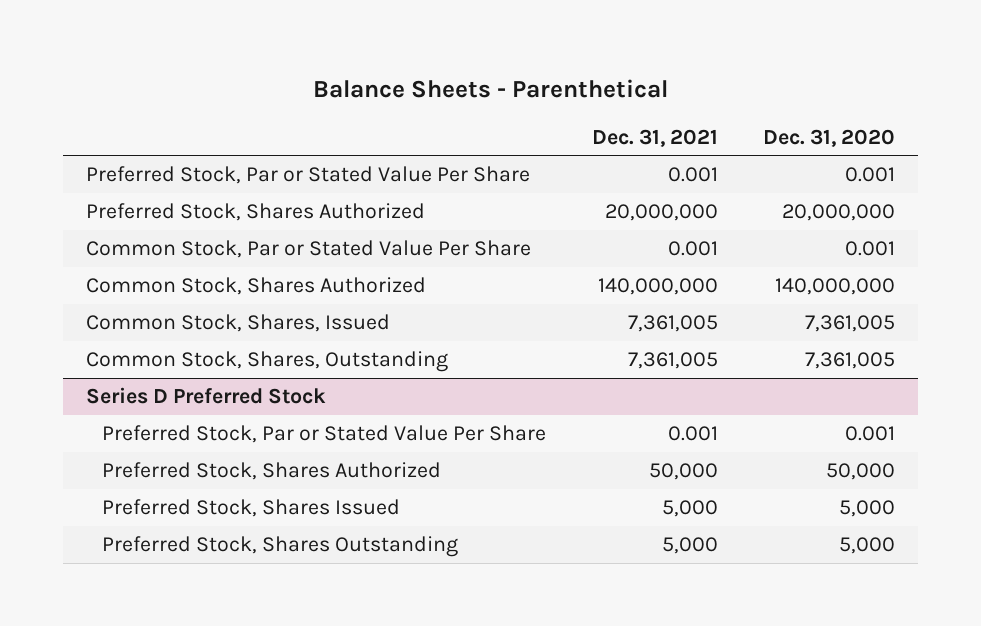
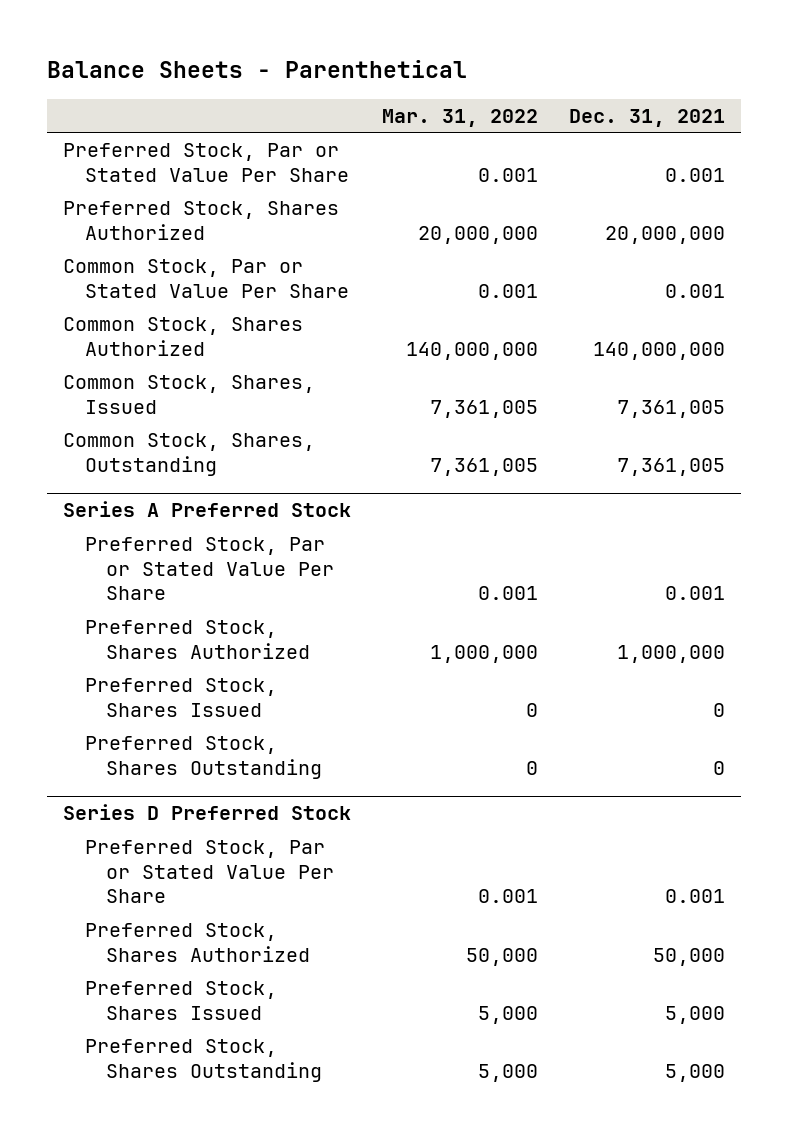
[763,128,896,147] Dec. 31, 2020 -> none
none -> [381,108,538,127] Mar. 31, 2022
none -> [62,501,351,518] Series A Preferred Stock
none -> [84,537,335,601] Preferred Stock, Par or Stated Value Per Share
none -> [84,620,311,659] Preferred Stock, Shares Authorized
none -> [84,678,277,717] Preferred Stock, Shares Issued
none -> [84,736,323,779] Preferred Stock, Shares Outstanding

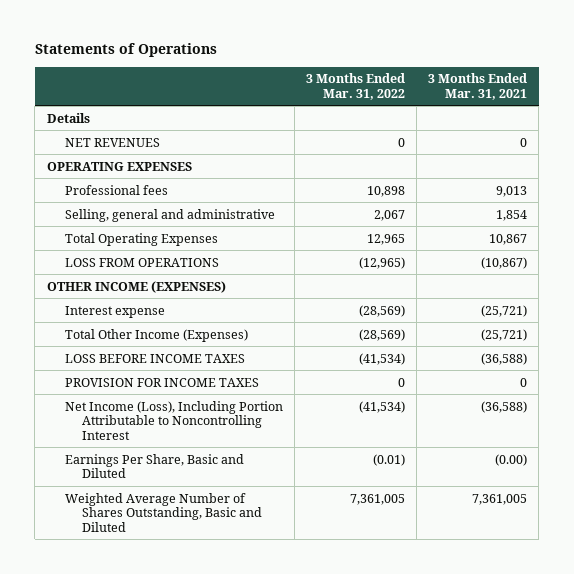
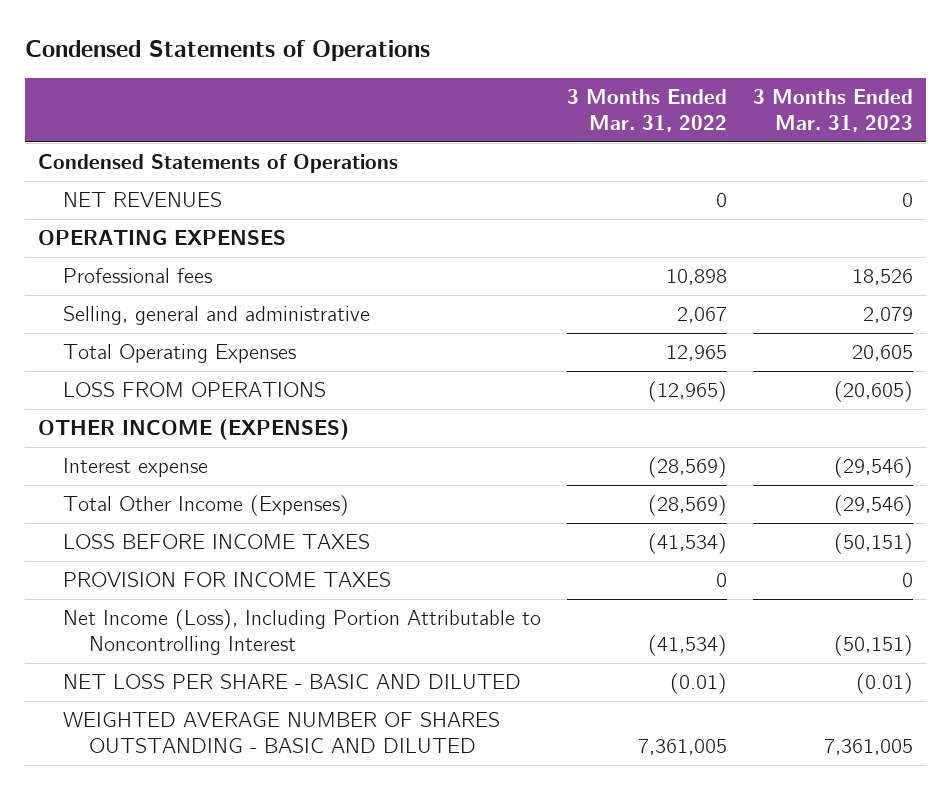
[34,43,217,58] Statements of Operations -> [25,40,431,62] Condensed Statements of Operations
[428,73,528,100] 3 Months Ended Mar. 31, 2021 -> none
none -> [752,89,913,133] 3 Months Ended Mar. 31, 2023
[46,112,90,123] Details -> none
none -> [37,154,398,174] Condensed Statements of Operations
[64,453,244,479] Earnings Per Share, Basic and Diluted -> [63,674,522,690] NET LOSS PER SHARE - BASIC AND DILUTED
[64,492,263,532] Weighted Average Number of Shares Outstanding, Basic and Diluted -> [63,712,501,753] WEIGHTED AVERAGE NUMBER OF SHARES OUTSTANDING - BASIC AND DILUTED

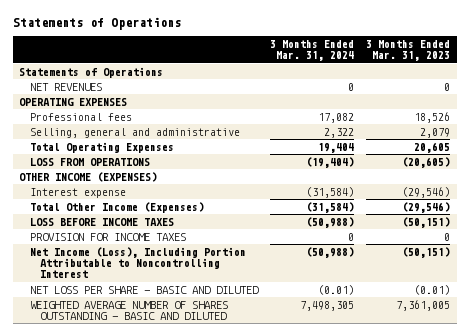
[25,40,431,62] Condensed Statements of Operations -> [12,17,181,31] Statements of Operations
[566,89,727,133] 3 Months Ended Mar. 31, 2022 -> none
none -> [270,40,355,62] 3 Months Ended Mar. 31, 2024
[37,154,398,174] Condensed Statements of Operations -> [19,66,164,78] Statements of Operations

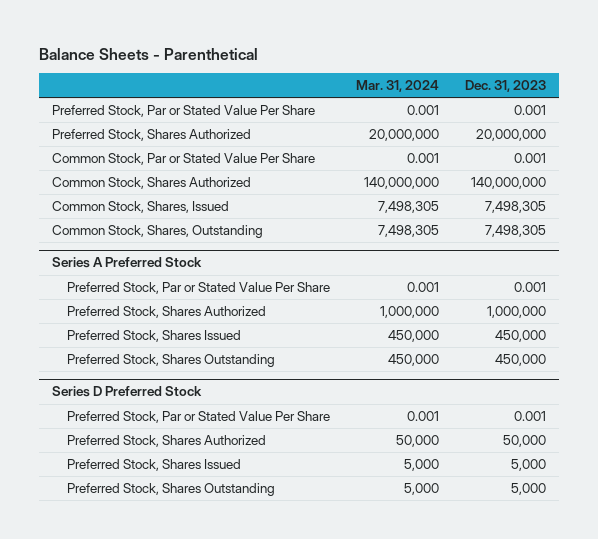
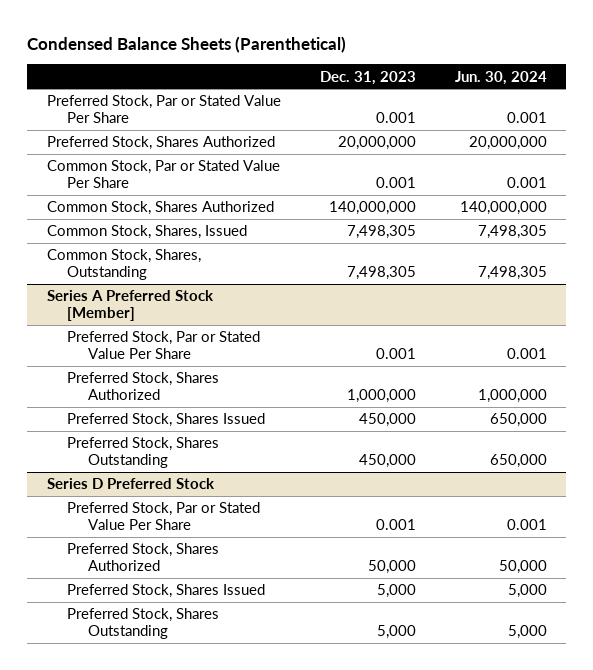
[38,47,258,60] Balance Sheets - Parenthetical -> [27,35,347,53] Condensed Balance Sheets (Parenthetical)
[355,80,439,93] Mar. 31, 2024 -> none
none -> [454,70,547,85] Jun. 30, 2024
[51,257,202,269] Series A Preferred Stock -> [46,290,214,322] Series A Preferred Stock [Member]

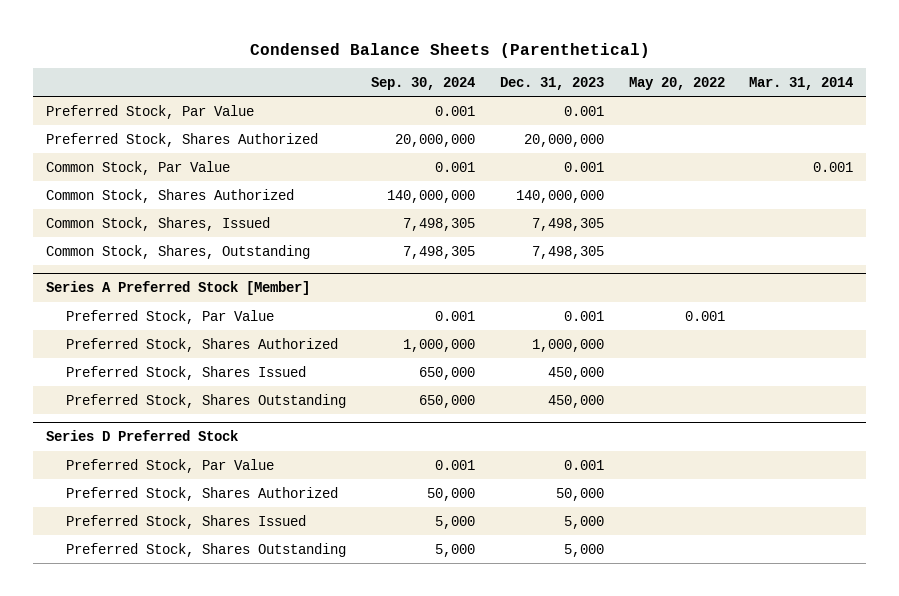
[454,70,547,85] Jun. 30, 2024 -> none
none -> [370,76,475,90] Sep. 30, 2024
none -> [628,76,725,90] May 20, 2022
none -> [749,76,854,90] Mar. 31, 2014
[46,95,281,124] Preferred Stock, Par or Stated Value Per Share -> [45,104,254,119] Preferred Stock, Par Value
[46,160,280,189] Common Stock, Par or Stated Value Per Share -> [45,160,230,175] Common Stock, Par Value
[67,331,261,360] Preferred Stock, Par or Stated Value Per Share -> [66,309,275,324] Preferred Stock, Par Value
[67,502,261,531] Preferred Stock, Par or Stated Value Per Share -> [66,458,275,473] Preferred Stock, Par Value

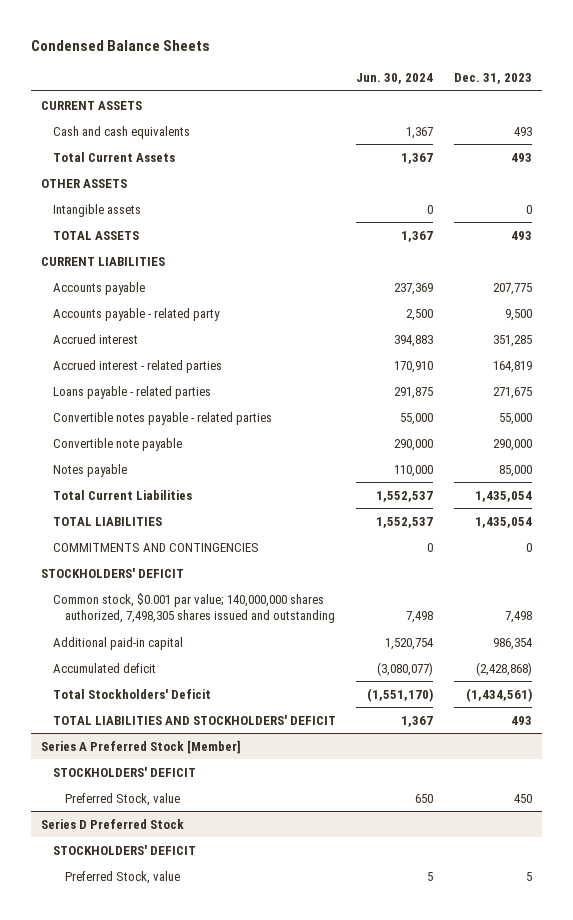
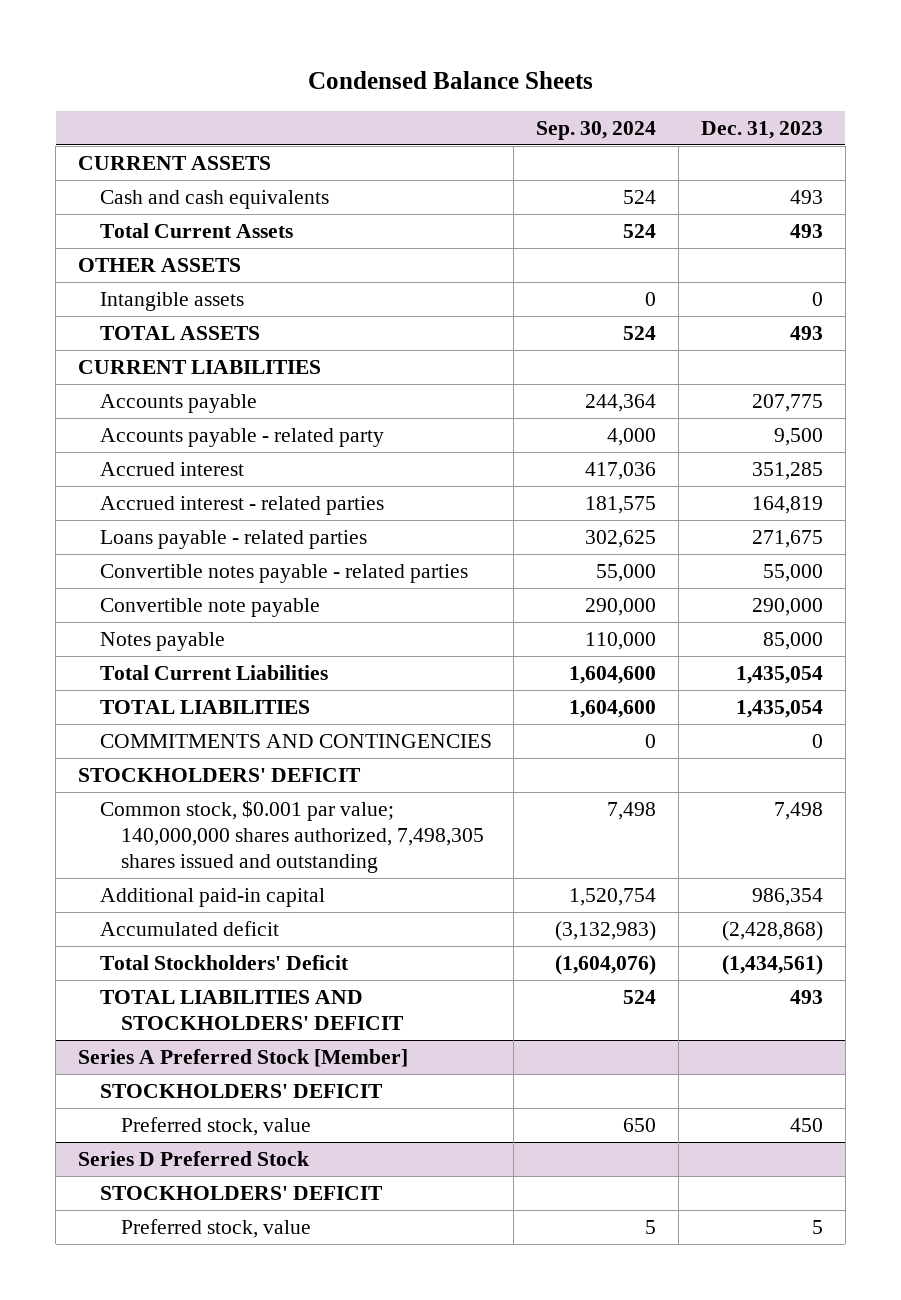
[356,73,434,85] Jun. 30, 2024 -> none
none -> [536,120,657,140] Sep. 30, 2024
[65,792,181,806] Preferred Stock, value -> [120,1117,311,1137] Preferred stock, value
[65,870,181,884] Preferred Stock, value -> [120,1219,311,1239] Preferred stock, value

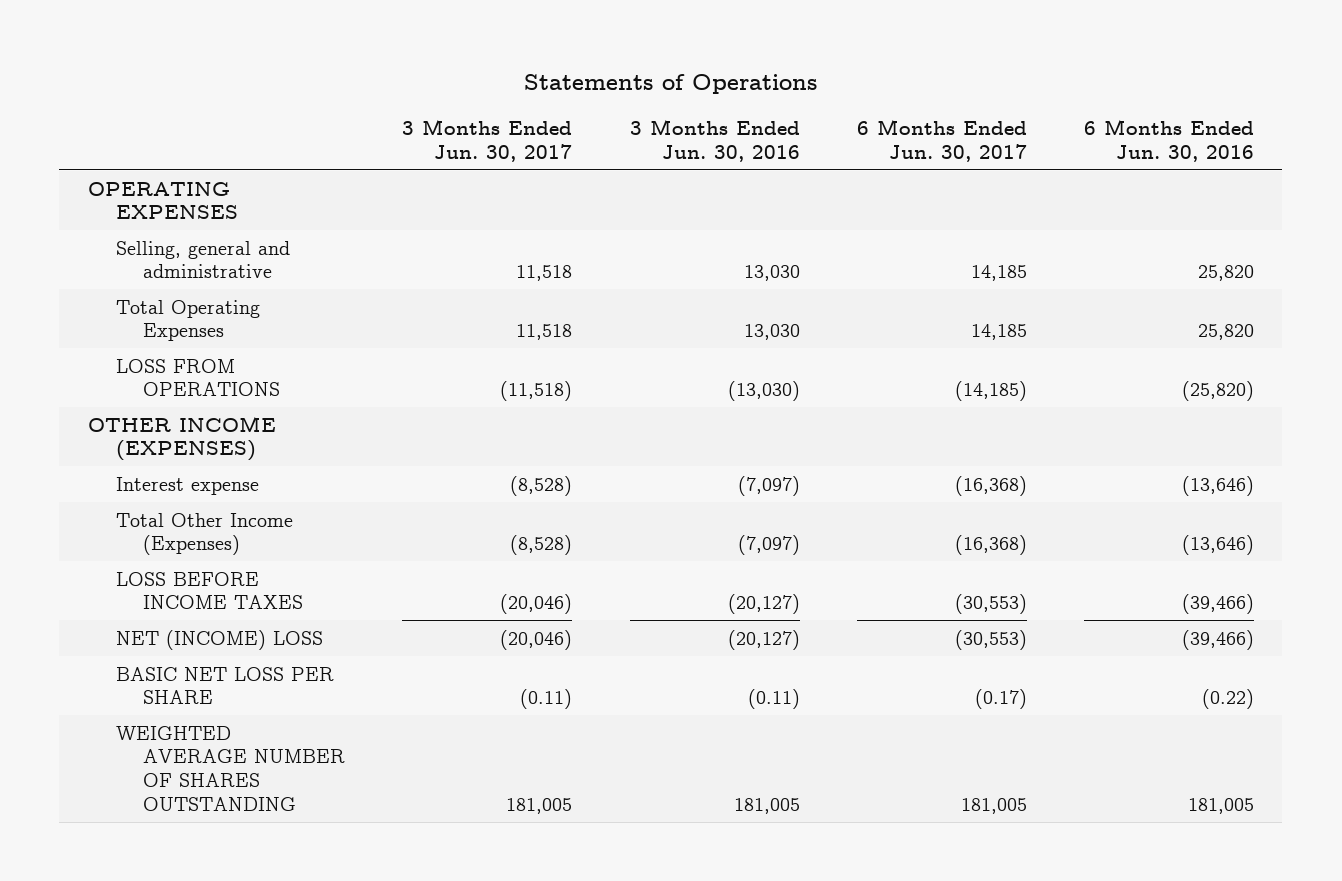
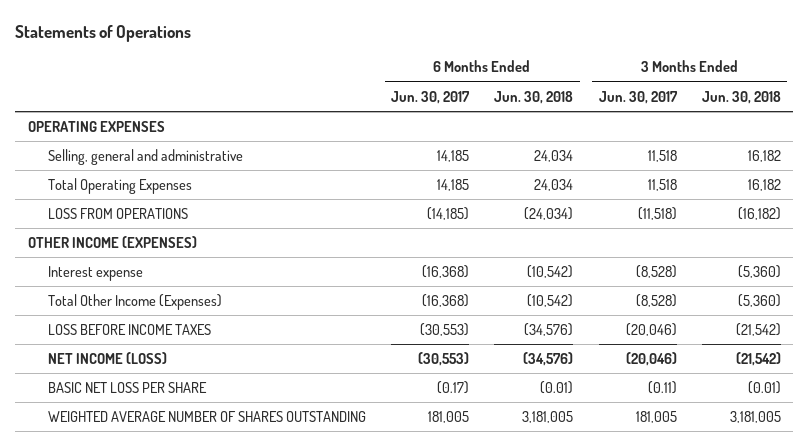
[629,119,800,162] 3 Months Ended Jun. 30, 2016 -> none
[1083,119,1254,162] 6 Months Ended Jun. 30, 2016 -> none
none -> [494,90,574,104] Jun. 30, 2018
none -> [701,90,781,104] Jun. 30, 2018
[115,629,323,650] NET (INCOME) LOSS -> [47,352,167,365] NET INCOME (LOSS)

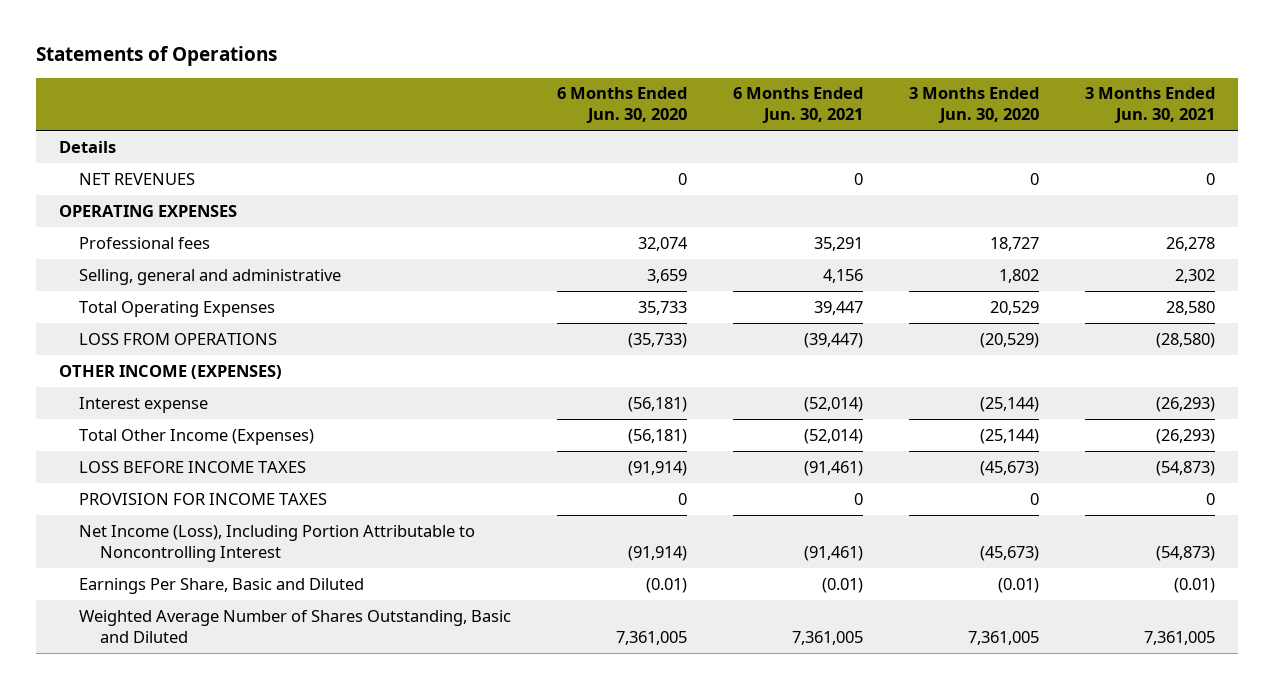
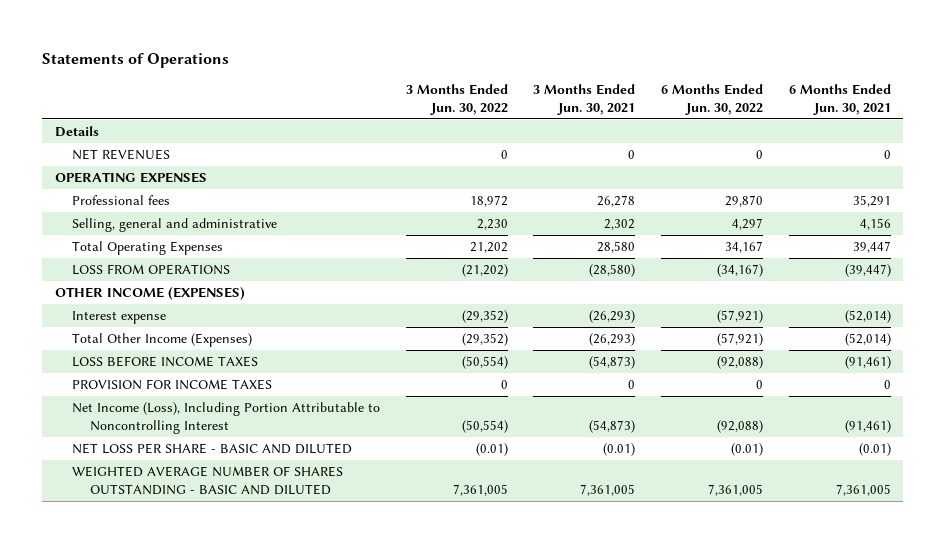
[557,87,688,124] 6 Months Ended Jun. 30, 2020 -> none
[909,87,1040,124] 3 Months Ended Jun. 30, 2020 -> none
none -> [405,83,508,115] 3 Months Ended Jun. 30, 2022
none -> [661,83,764,115] 6 Months Ended Jun. 30, 2022
[79,577,365,594] Earnings Per Share, Basic and Diluted -> [72,443,353,455] NET LOSS PER SHARE - BASIC AND DILUTED
[79,609,512,643] Weighted Average Number of Shares Outstanding, Basic and Diluted -> [72,466,344,496] WEIGHTED AVERAGE NUMBER OF SHARES OUTSTANDING - BASIC AND DILUTED

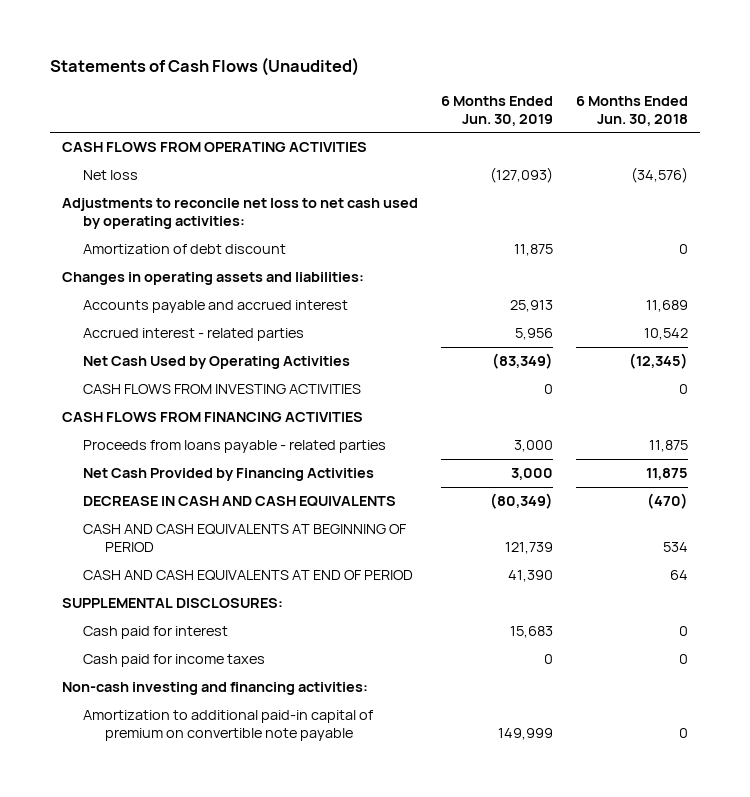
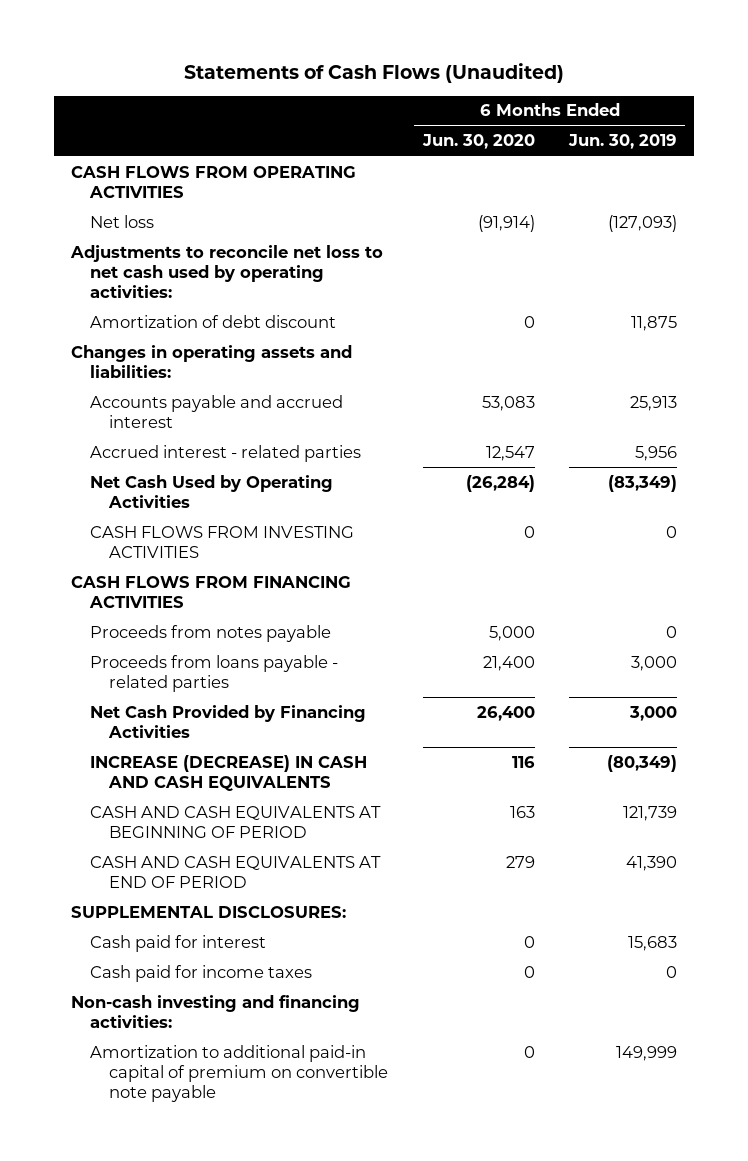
[576,95,689,126] 6 Months Ended Jun. 30, 2018 -> none
none -> [421,134,535,150] Jun. 30, 2020
none -> [90,624,332,642] Proceeds from notes payable
[83,496,397,508] DECREASE IN CASH AND CASH EQUIVALENTS -> [90,754,368,791] INCREASE (DECREASE) IN CASH AND CASH EQUIVALENTS

